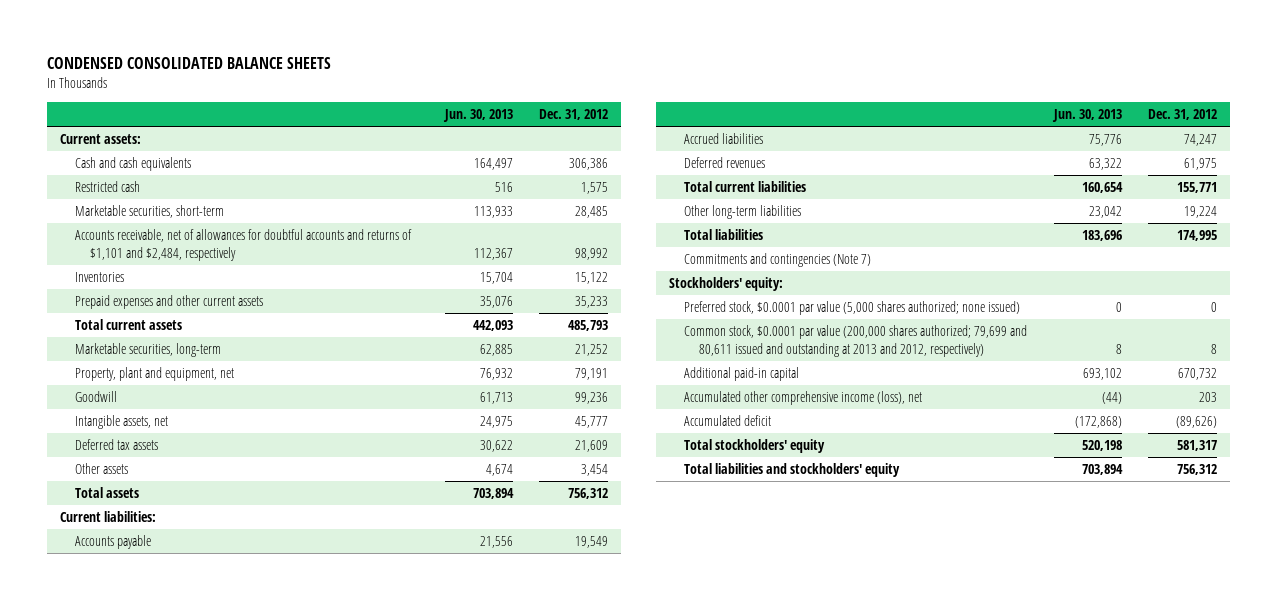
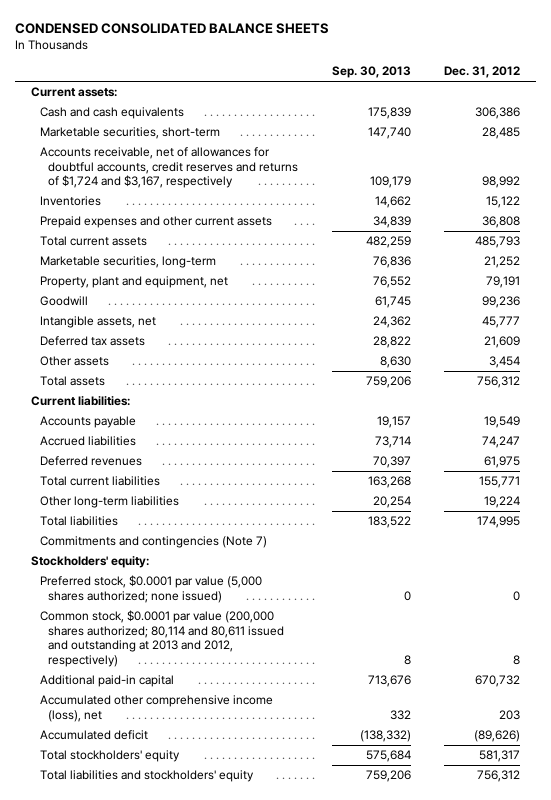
[442,108,513,122] Jun. 30, 2013 -> none
none -> [331,66,411,79] Sep. 30, 2013
[75,181,141,193] Restricted cash -> none
[75,229,413,261] Accounts receivable, net of allowances for doubtful accounts and returns of $1,101 and $2,484, respectively -> [39,147,299,189] Accounts receivable, net of allowances for doubtful accounts, credit reserves and returns of $1,724 and $3,167, respectively
[575,296,609,309] 35,233 -> [481,216,520,229] 36,808
[684,325,1028,357] Common stock, $0.0001 par value (200,000 shares authorized; 79,699 and 80,611 issued and outstanding at 2013 and 2012, respectively) -> [39,610,285,667] Common stock, $0.0001 par value (200,000 shares authorized; 80,114 and 80,611 issued and outstanding at 2013 and 2012, respectively)

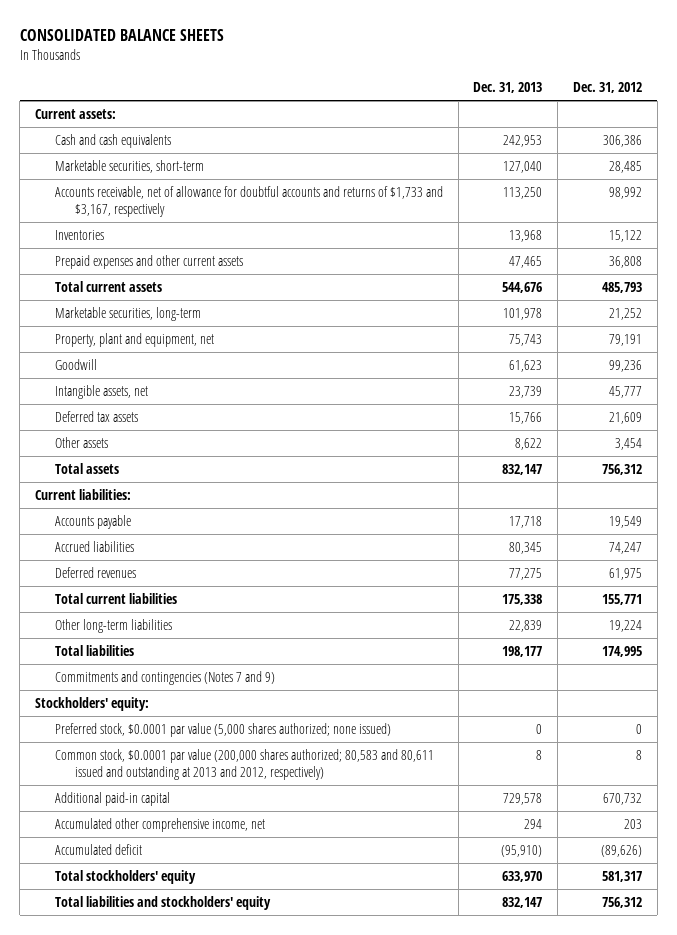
[14,23,329,35] CONDENSED CONSOLIDATED BALANCE SHEETS -> [19,29,224,42] CONSOLIDATED BALANCE SHEETS
[331,66,411,79] Sep. 30, 2013 -> none
none -> [473,81,543,93] Dec. 31, 2013
[39,147,299,189] Accounts receivable, net of allowances for doubtful accounts, credit reserves and returns of $1,724 and $3,167, respectively -> [54,186,443,217] Accounts receivable, net of allowance for doubtful accounts and returns of $1,733 and $3,167, respectively
[39,536,267,549] Commitments and contingencies (Note 7) -> [54,671,275,686] Commitments and contingencies (Notes 7 and 9)
[39,610,285,667] Common stock, $0.0001 par value (200,000 shares authorized; 80,114 and 80,611 issued and outstanding at 2013 and 2012, respectively) -> [54,749,434,780] Common stock, $0.0001 par value (200,000 shares authorized; 80,583 and 80,611 issued and outstanding at 2013 and 2012, respectively)
[39,695,273,722] Accumulated other comprehensive income (loss), net -> [54,818,265,833] Accumulated other comprehensive income, net

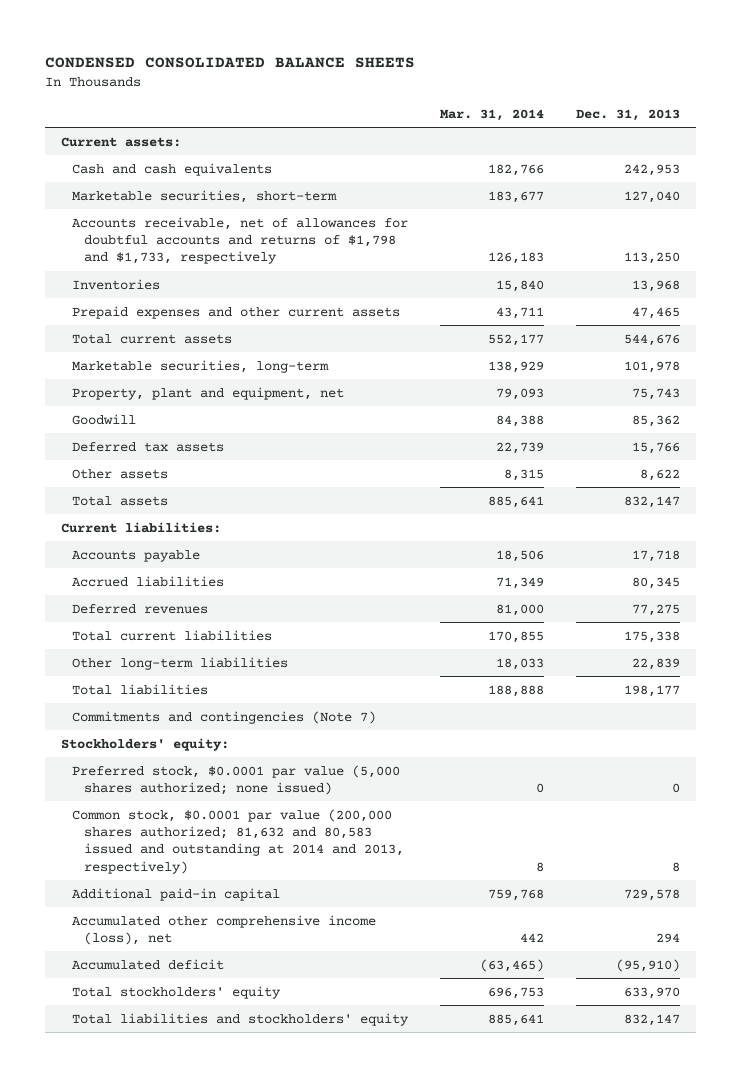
[19,29,224,42] CONSOLIDATED BALANCE SHEETS -> [45,56,416,68] CONDENSED CONSOLIDATED BALANCE SHEETS
[572,81,642,93] Dec. 31, 2012 -> none
none -> [440,108,545,121] Mar. 31, 2014
[54,186,443,217] Accounts receivable, net of allowance for doubtful accounts and returns of $1,733 and $3,167, respectively -> [72,216,409,265] Accounts receivable, net of allowances for doubtful accounts and returns of $1,798 and $1,733, respectively
[54,385,148,400] Intangible assets, net -> none
[509,360,543,373] 61,623 -> [632,414,681,427] 85,362
[54,671,275,686] Commitments and contingencies (Notes 7 and 9) -> [72,710,377,724] Commitments and contingencies (Note 7)
[54,749,434,780] Common stock, $0.0001 par value (200,000 shares authorized; 80,583 and 80,611 issued and outstanding at 2013 and 2012, respectively) -> [72,808,404,874] Common stock, $0.0001 par value (200,000 shares authorized; 81,632 and 80,583 issued and outstanding at 2014 and 2013, respectively)
[54,818,265,833] Accumulated other comprehensive income, net -> [72,914,377,945] Accumulated other comprehensive income (loss), net

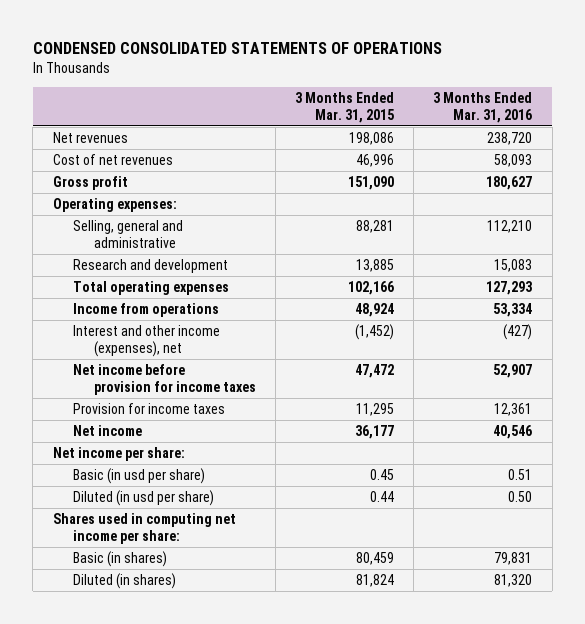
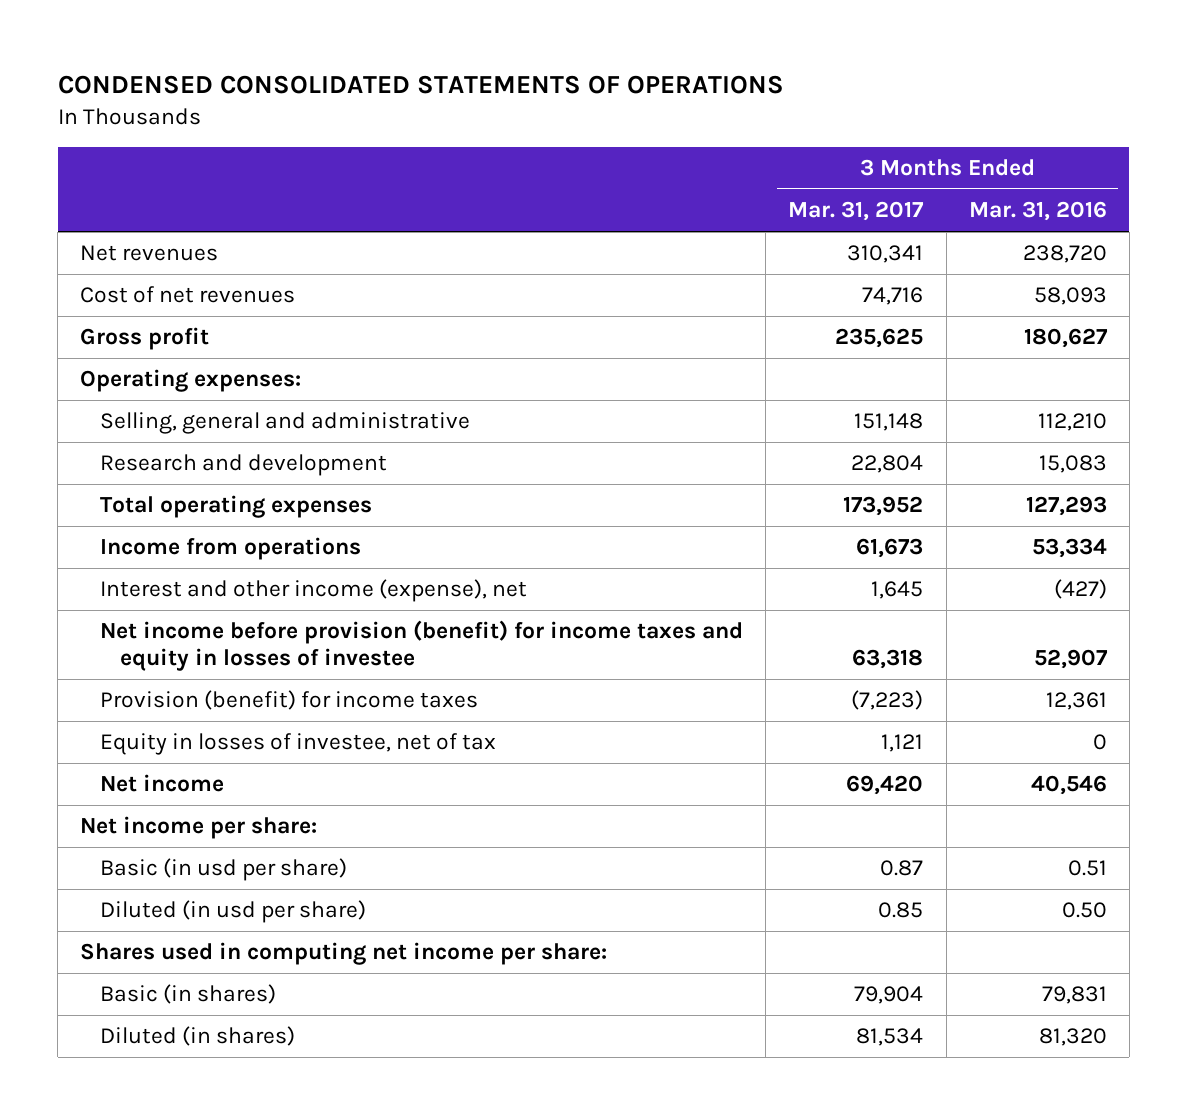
[294,91,394,123] 3 Months Ended Mar. 31, 2015 -> none
none -> [788,201,925,222] Mar. 31, 2017
[73,325,221,357] Interest and other income (expenses), net -> [100,579,528,603] Interest and other income (expense), net
[73,364,256,395] Net income before provision for income taxes -> [100,620,744,672] Net income before provision (benefit) for income taxes and equity in losses of investee
[73,403,226,415] Provision for income taxes -> [100,690,479,711] Provision (benefit) for income taxes
none -> [100,733,497,756] Equity in losses of investee, net of tax

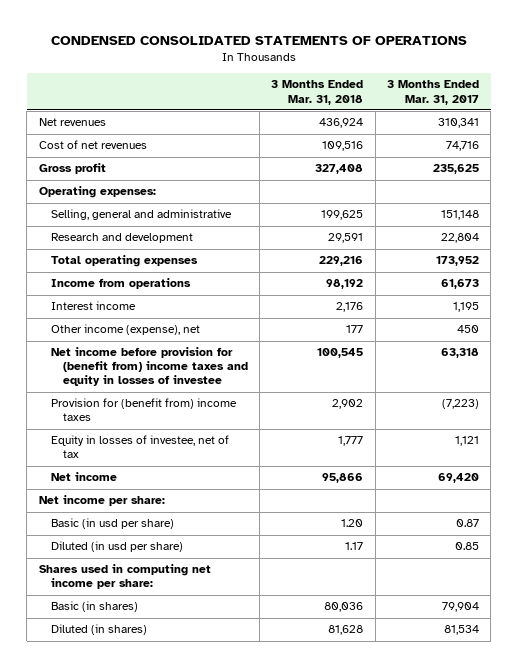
[968,201,1107,222] Mar. 31, 2016 -> none
none -> [271,80,364,105] 3 Months Ended Mar. 31, 2018
none -> [50,301,136,311] Interest income
[100,579,528,603] Interest and other income (expense), net -> [50,324,200,336] Other income (expense), net
[871,581,924,600] 1,645 -> [456,325,479,334] 450
[100,620,744,672] Net income before provision (benefit) for income taxes and equity in losses of investee -> [50,347,248,387] Net income before provision for (benefit from) income taxes and equity in losses of investee
[100,690,479,711] Provision (benefit) for income taxes -> [50,398,237,422] Provision for (benefit from) income taxes

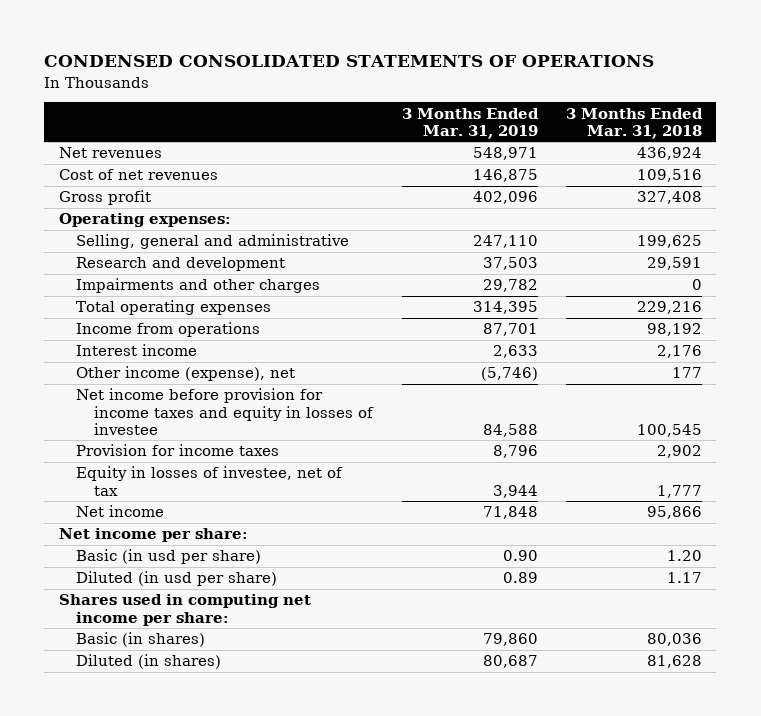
[386,80,479,105] 3 Months Ended Mar. 31, 2017 -> none
none -> [401,107,539,139] 3 Months Ended Mar. 31, 2019
none -> [76,278,321,294] Impairments and other charges
[50,347,248,387] Net income before provision for (benefit from) income taxes and equity in losses of investee -> [76,388,375,435] Net income before provision for income taxes and equity in losses of investee
[50,398,237,422] Provision for (benefit from) income taxes -> [76,444,280,457] Provision for income taxes

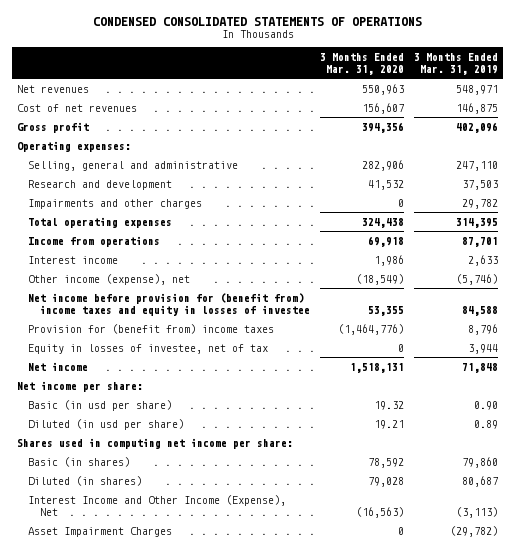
[565,107,703,139] 3 Months Ended Mar. 31, 2018 -> none
none -> [320,53,405,75] 3 Months Ended Mar. 31, 2020
[76,388,375,435] Net income before provision for income taxes and equity in losses of investee -> [28,292,311,316] Net income before provision for (benefit from) income taxes and equity in losses of investee
[76,444,280,457] Provision for income taxes -> [28,323,275,334] Provision for (benefit from) income taxes
none -> [28,494,287,516] Interest Income and Other Income (Expense), Net
none -> [28,526,173,537] Asset Impairment Charges

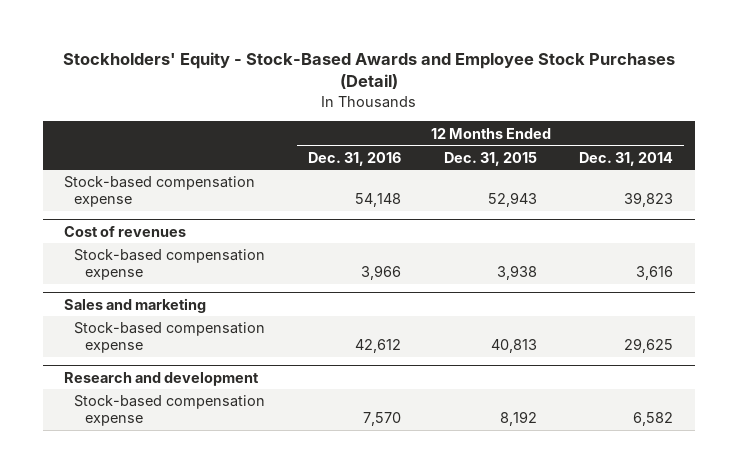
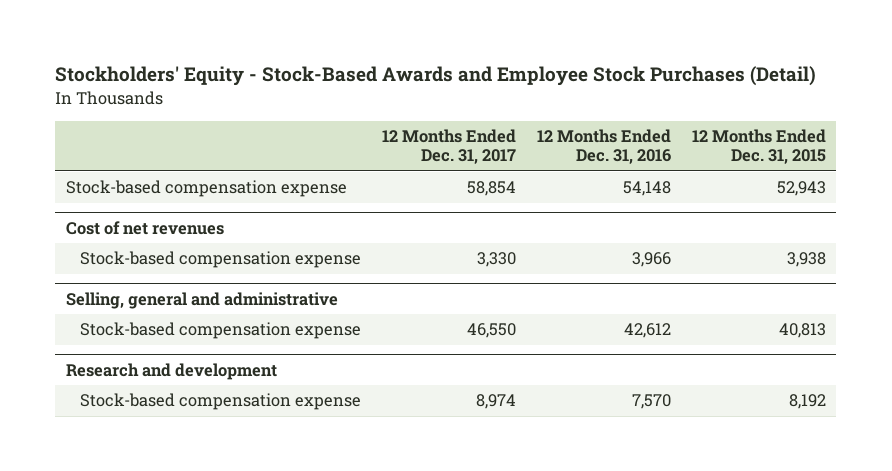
[579,151,674,166] Dec. 31, 2014 -> none
none -> [381,128,516,165] 12 Months Ended Dec. 31, 2017
[64,225,187,237] Cost of revenues -> [65,221,224,236] Cost of net revenues
[64,297,207,313] Sales and marketing -> none
none -> [65,292,338,310] Selling, general and administrative

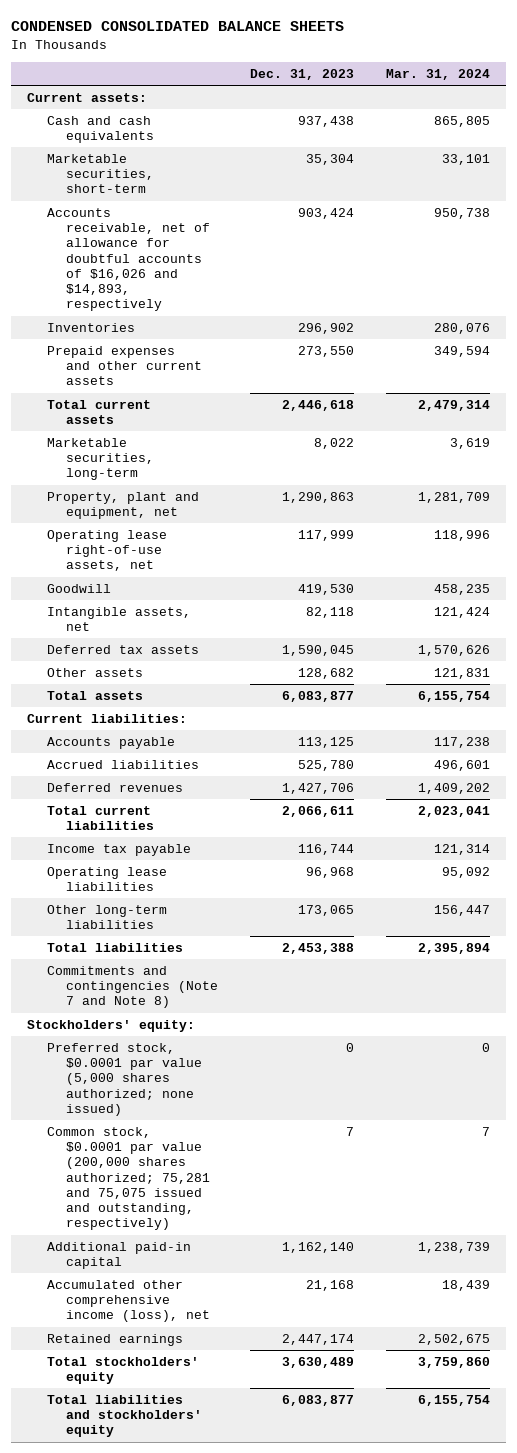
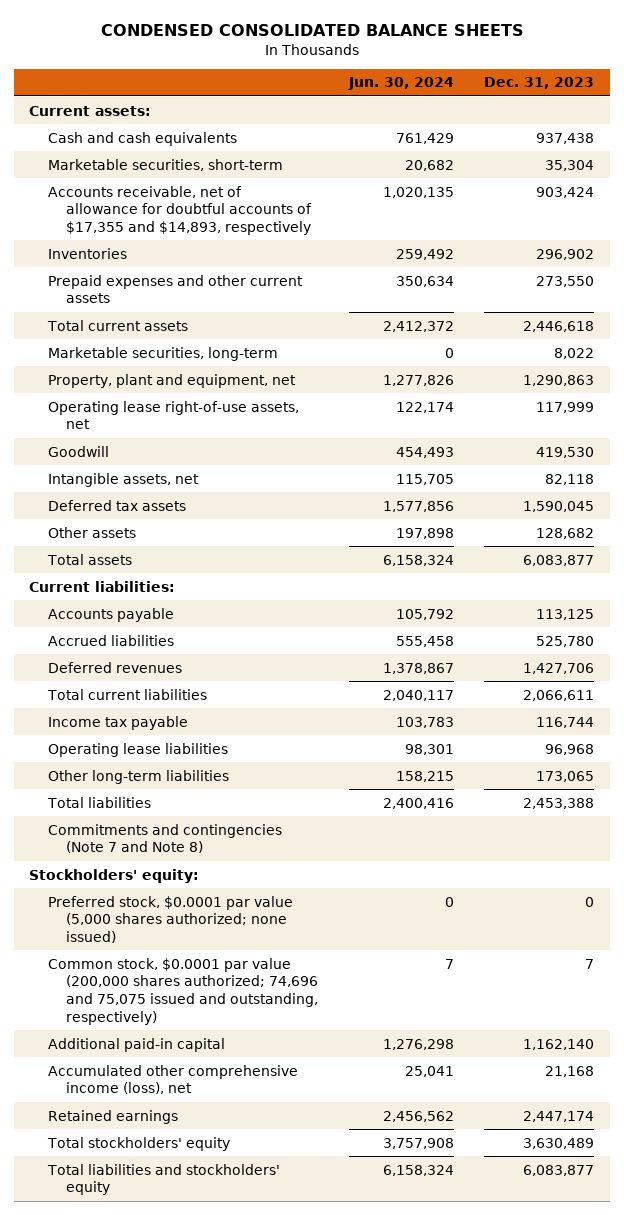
[386,68,491,80] Mar. 31, 2024 -> none
none -> [347,77,454,91] Jun. 30, 2024
[46,207,210,312] Accounts receivable, net of allowance for doubtful accounts of $16,026 and $14,893, respectively -> [47,185,312,236] Accounts receivable, net of allowance for doubtful accounts of $17,355 and $14,893, respectively
[46,1126,210,1231] Common stock, $0.0001 par value (200,000 shares authorized; 75,281 and 75,075 issued and outstanding, respectively) -> [47,957,318,1025] Common stock, $0.0001 par value (200,000 shares authorized; 74,696 and 75,075 issued and outstanding, respectively)

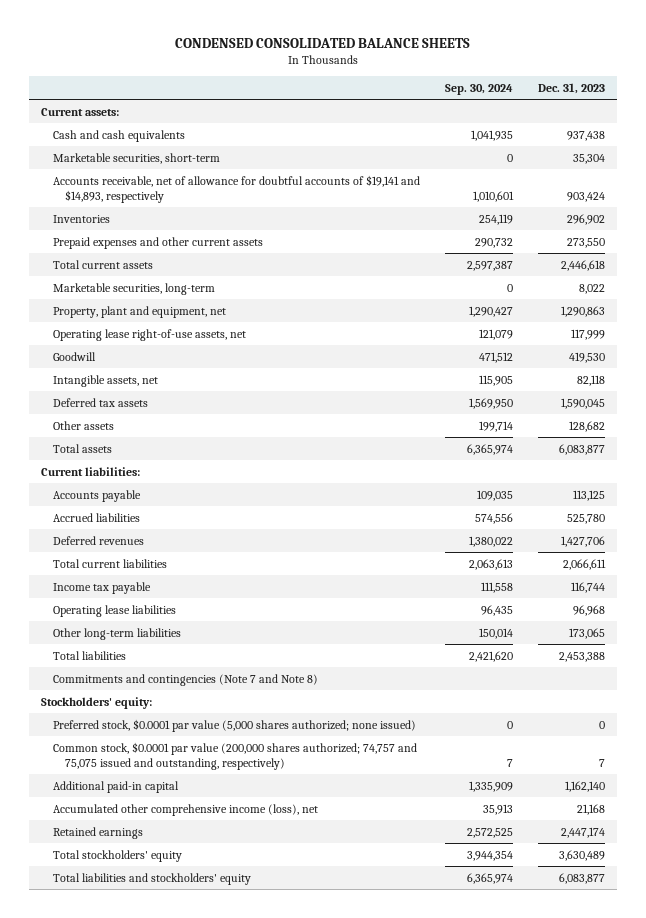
[347,77,454,91] Jun. 30, 2024 -> none
none -> [445,83,514,95] Sep. 30, 2024
[47,185,312,236] Accounts receivable, net of allowance for doubtful accounts of $17,355 and $14,893, respectively -> [53,174,421,203] Accounts receivable, net of allowance for doubtful accounts of $19,141 and $14,893, respectively
[47,957,318,1025] Common stock, $0.0001 par value (200,000 shares authorized; 74,696 and 75,075 issued and outstanding, respectively) -> [53,741,418,770] Common stock, $0.0001 par value (200,000 shares authorized; 74,757 and 75,075 issued and outstanding, respectively)

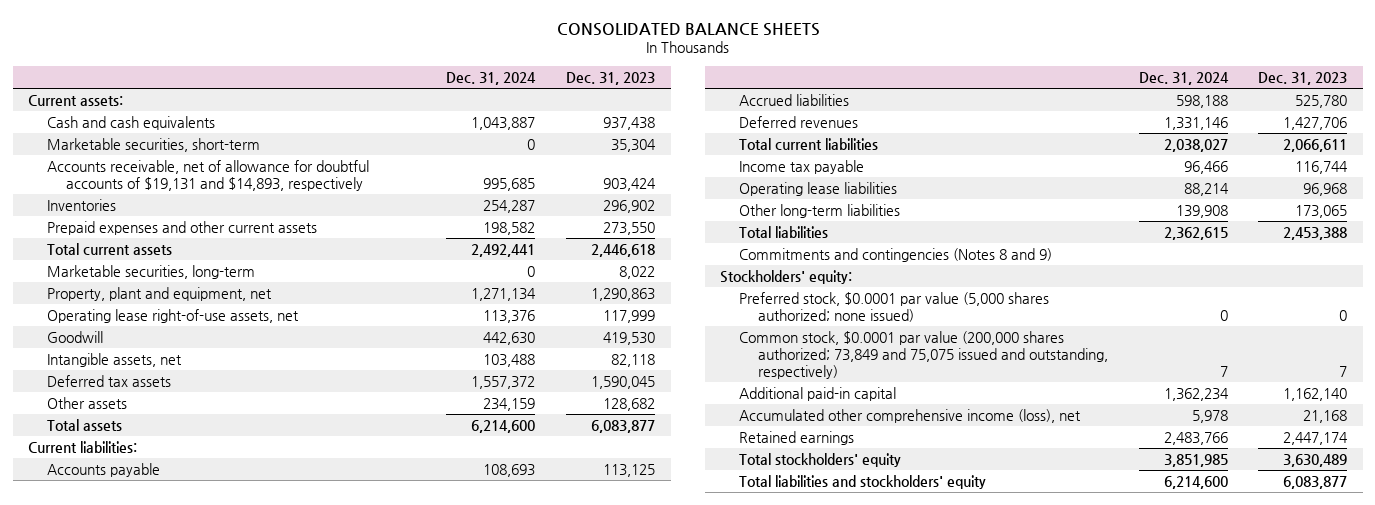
[175,37,471,48] CONDENSED CONSOLIDATED BALANCE SHEETS -> [556,22,820,36] CONSOLIDATED BALANCE SHEETS
[445,83,514,95] Sep. 30, 2024 -> none
none -> [446,71,537,85] Dec. 31, 2024
[53,174,421,203] Accounts receivable, net of allowance for doubtful accounts of $19,141 and $14,893, respectively -> [46,159,369,191] Accounts receivable, net of allowance for doubtful accounts of $19,131 and $14,893, respectively
[53,673,319,686] Commitments and contingencies (Note 7 and Note 8) -> [739,247,1053,262] Commitments and contingencies (Notes 8 and 9)
[53,741,418,770] Common stock, $0.0001 par value (200,000 shares authorized; 74,757 and 75,075 issued and outstanding, respectively) -> [739,330,1108,380] Common stock, $0.0001 par value (200,000 shares authorized; 73,849 and 75,075 issued and outstanding, respectively)

